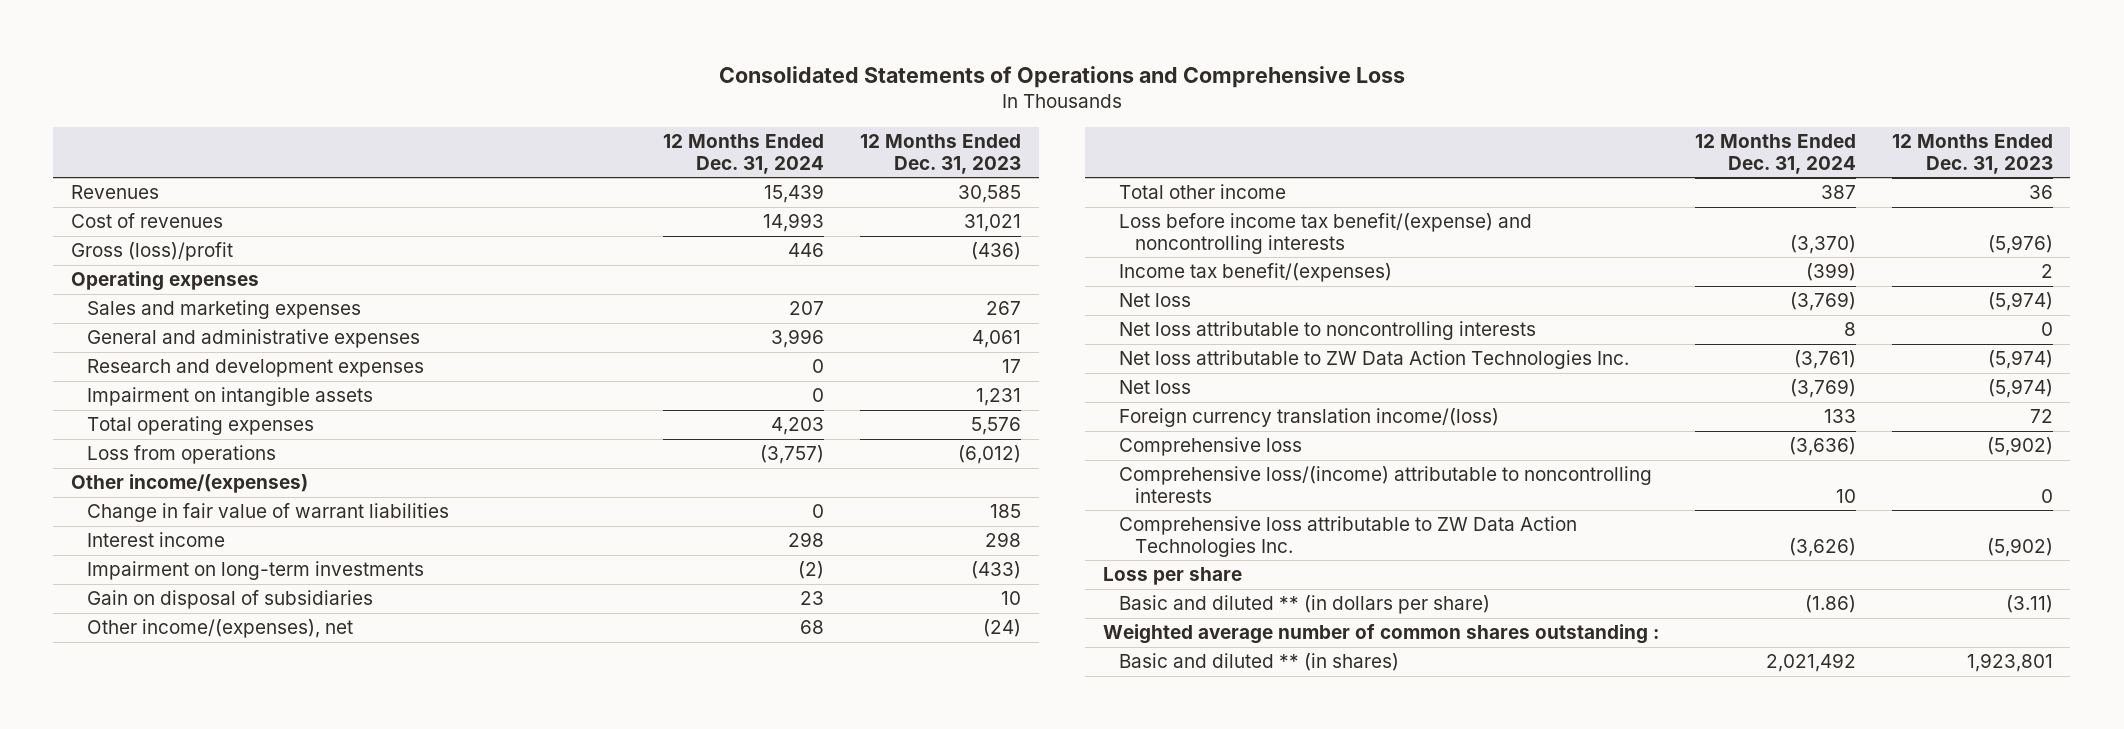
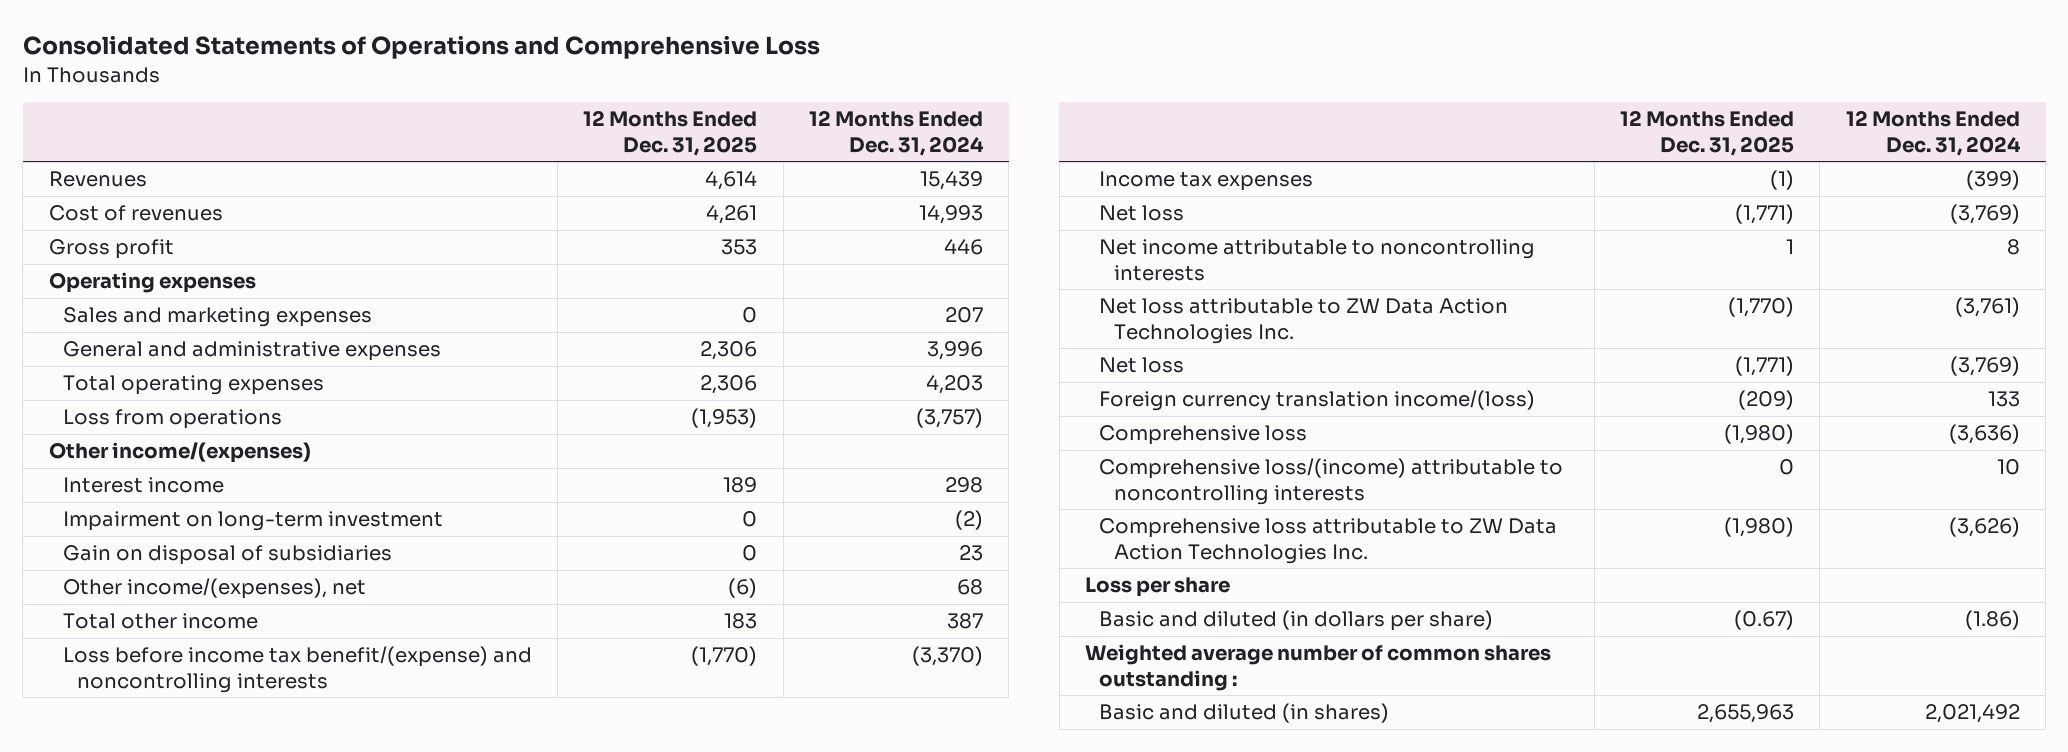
[859,133,1021,174] 12 Months Ended Dec. 31, 2023 -> none
none -> [583,110,758,156] 12 Months Ended Dec. 31, 2025
[71,242,234,262] Gross (loss)/profit -> [48,239,174,260] Gross profit
[87,359,425,378] Research and development expenses -> none
[87,387,374,407] Impairment on intangible assets -> none
[87,503,450,523] Change in fair value of warrant liabilities -> none
[87,561,425,581] Impairment on long-term investments -> [62,511,443,532] Impairment on long-term investment
[1119,263,1393,283] Income tax benefit/(expenses) -> [1099,171,1314,192] Income tax expenses
[1119,321,1537,341] Net loss attributable to noncontrolling interests -> [1099,239,1536,281] Net income attributable to noncontrolling interests
[1119,595,1491,615] Basic and diluted ** (in dollars per share) -> [1099,610,1494,632] Basic and diluted (in dollars per share)
[1119,653,1400,672] Basic and diluted ** (in shares) -> [1099,703,1390,724] Basic and diluted (in shares)

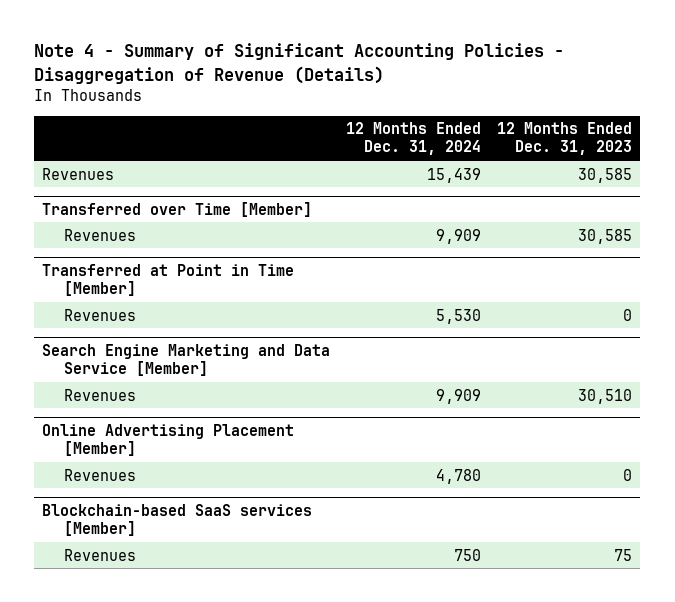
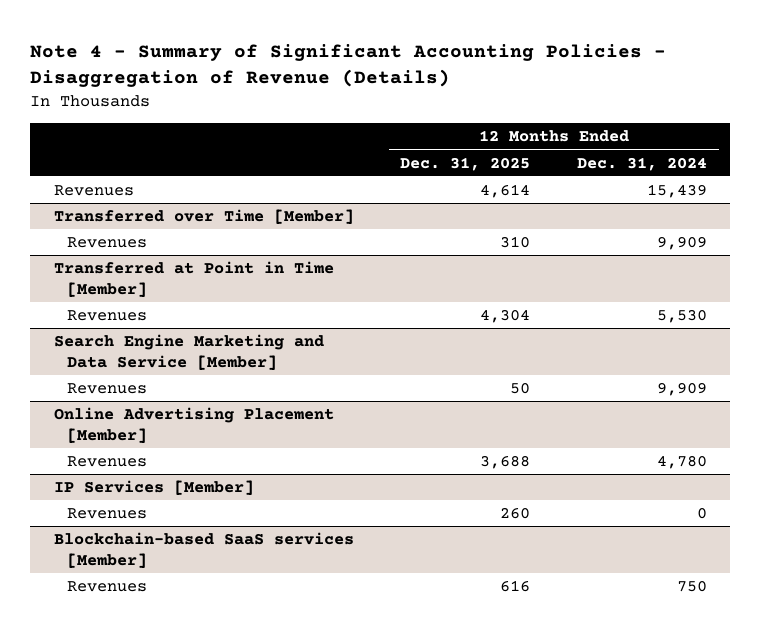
[497,122,633,156] 12 Months Ended Dec. 31, 2023 -> none
none -> [400,156,531,171] Dec. 31, 2025
none -> [53,480,254,496] IP Services [Member]
none -> [66,508,147,520] Revenues

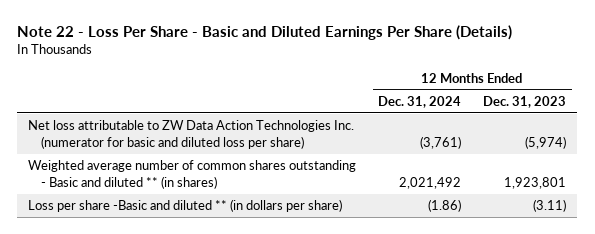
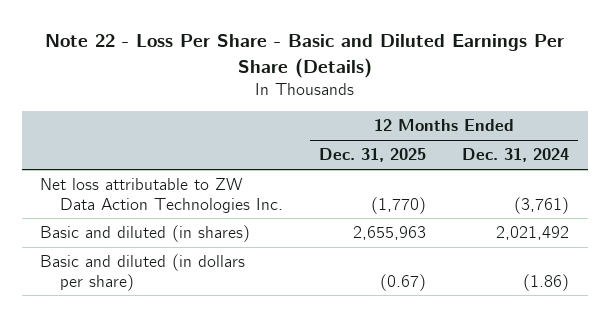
[483,95,567,108] Dec. 31, 2023 -> none
none -> [319,148,427,163] Dec. 31, 2025
[28,120,355,149] Net loss attributable to ZW Data Action Technologies Inc. (numerator for basic and diluted loss per share) -> [40,178,283,213] Net loss attributable to ZW Data Action Technologies Inc.
[28,160,357,189] Weighted average number of common shares outstanding - Basic and diluted ** (in shares) -> [40,225,251,243] Basic and diluted (in shares)
[28,199,343,213] Loss per share -Basic and diluted ** (in dollars per share) -> [40,254,246,291] Basic and diluted (in dollars per share)

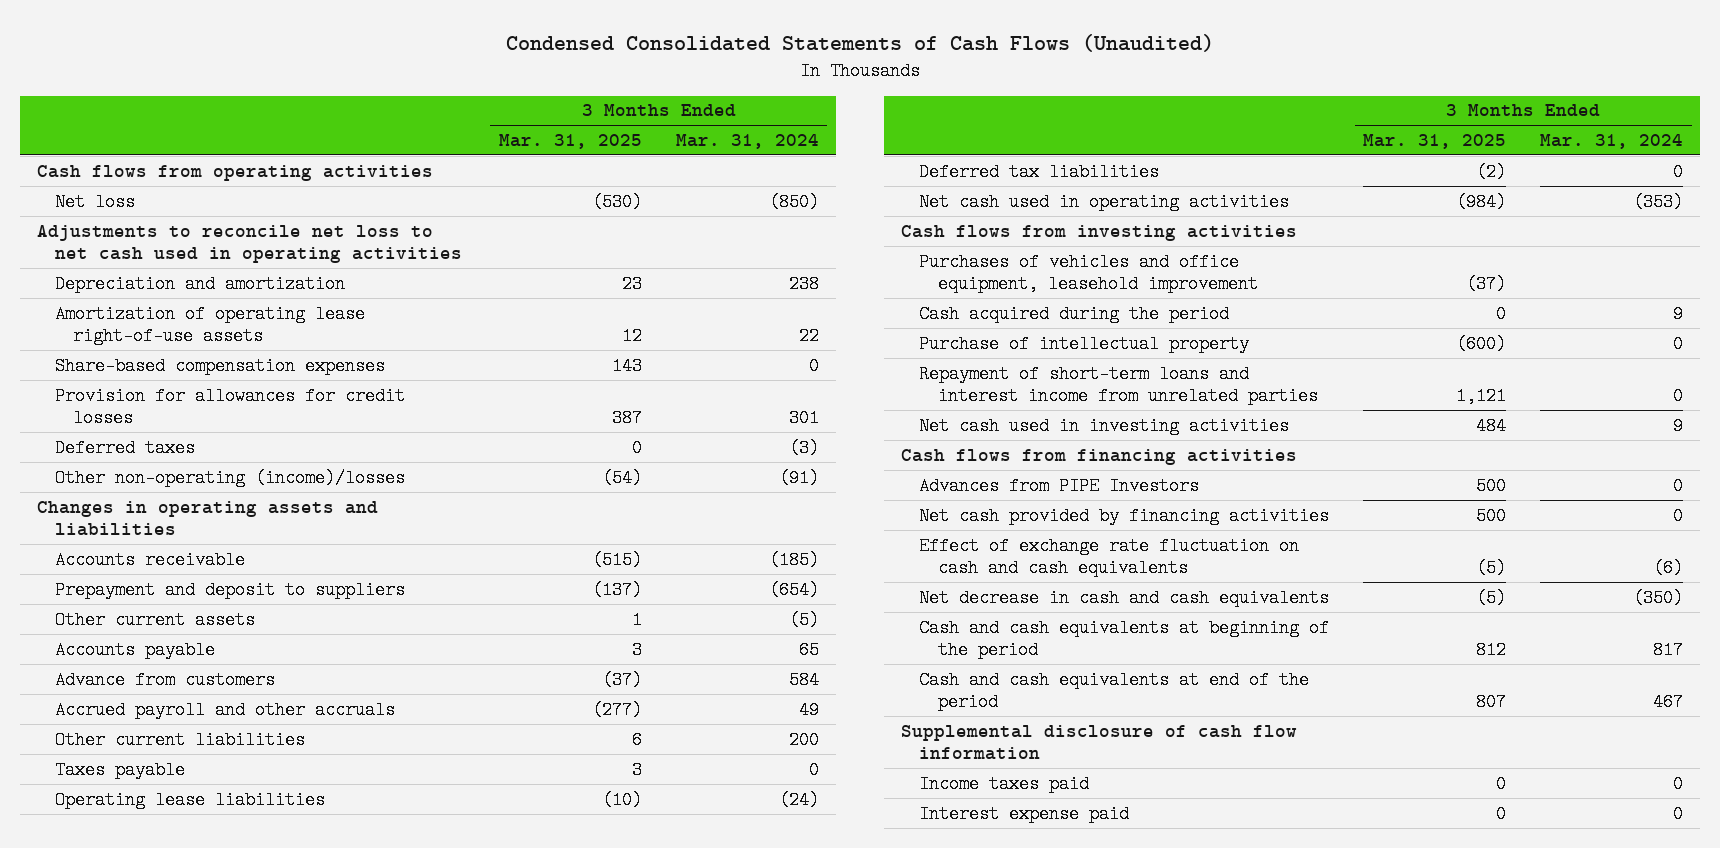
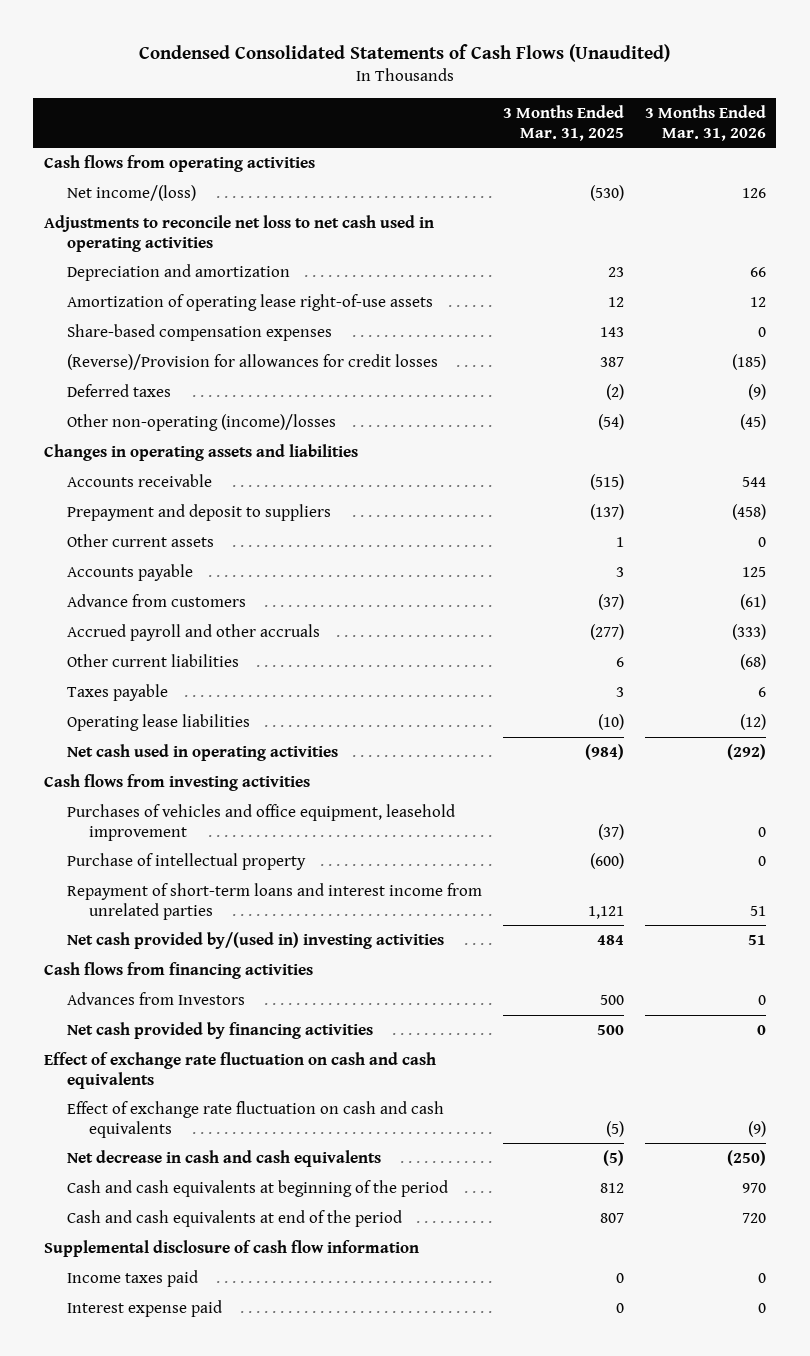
[675,133,819,149] Mar. 31, 2024 -> none
none -> [644,105,766,141] 3 Months Ended Mar. 31, 2026
[55,192,136,211] Net loss -> [66,185,196,202] Net income/(loss)
[55,386,406,428] Provision for allowances for credit losses -> [66,354,438,371] (Reverse)/Provision for allowances for credit losses
[631,438,642,457] 0 -> [605,384,624,401] (2)
[919,162,1160,181] Deferred tax liabilities -> none
[919,304,1230,323] Cash acquired during the period -> none
[919,416,1290,435] Net cash used in investing activities -> [66,932,444,950] Net cash provided by/(used in) investing activities
[919,476,1200,495] Advances from PIPE Investors -> [66,992,245,1006] Advances from Investors
none -> [43,1052,436,1089] Effect of exchange rate fluctuation on cash and cash equivalents

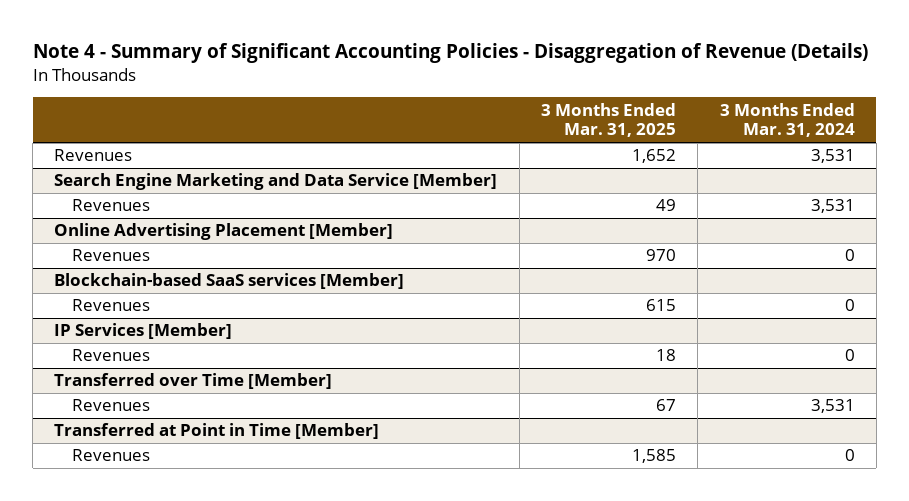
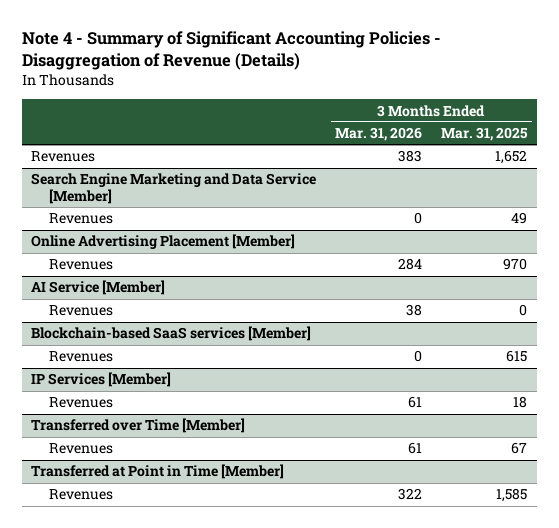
[719,102,855,138] 3 Months Ended Mar. 31, 2024 -> none
none -> [335,127,423,142] Mar. 31, 2026
none -> [31,280,166,296] AI Service [Member]
none -> [49,305,114,317] Revenues

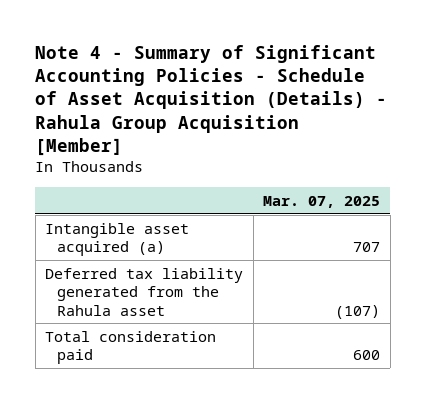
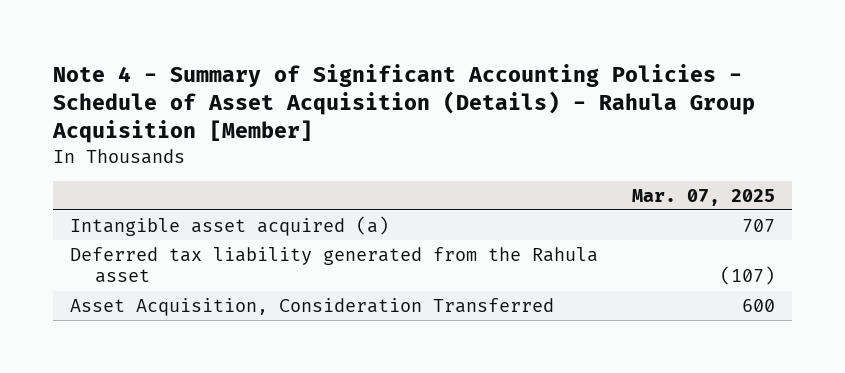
[45,330,217,365] Total consideration paid -> [70,297,555,316] Asset Acquisition, Consideration Transferred

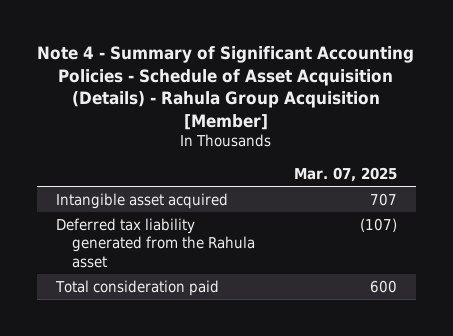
[70,215,390,236] Intangible asset acquired (a) -> [56,193,229,210] Intangible asset acquired
[70,297,555,316] Asset Acquisition, Consideration Transferred -> [55,280,220,297] Total consideration paid

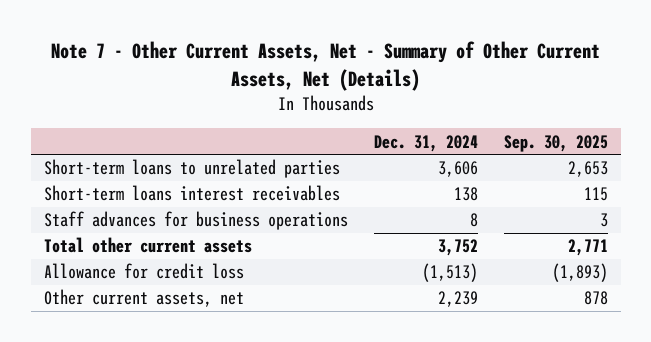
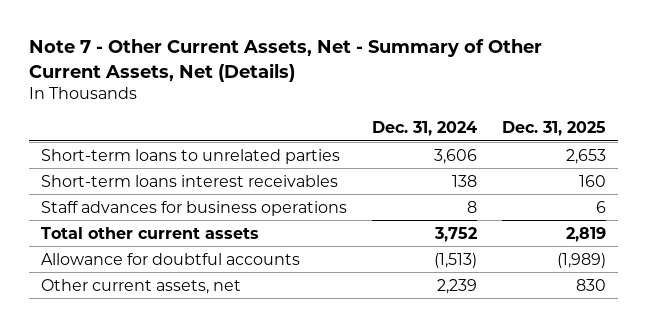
[503,134,608,152] Sep. 30, 2025 -> none
none -> [502,121,607,137] Dec. 31, 2025
[43,263,244,280] Allowance for credit loss -> [41,252,301,265] Allowance for doubtful accounts

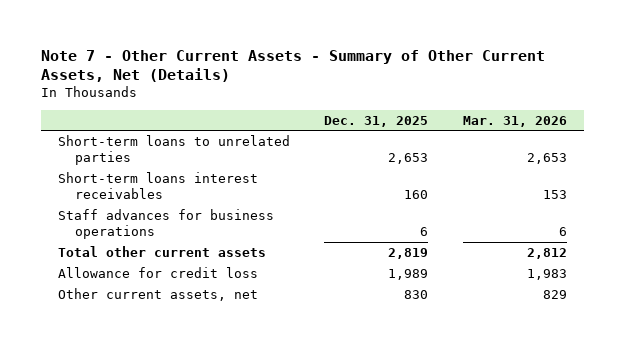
[28,39,542,82] Note 7 - Other Current Assets, Net - Summary of Other Current Assets, Net (Details) -> [40,49,545,83] Note 7 - Other Current Assets - Summary of Other Current Assets, Net (Details)
[372,121,478,137] Dec. 31, 2024 -> none
none -> [462,115,567,127] Mar. 31, 2026
[41,252,301,265] Allowance for doubtful accounts -> [58,266,259,278] Allowance for credit loss
[557,252,607,268] (1,989) -> [388,268,429,280] 1,989

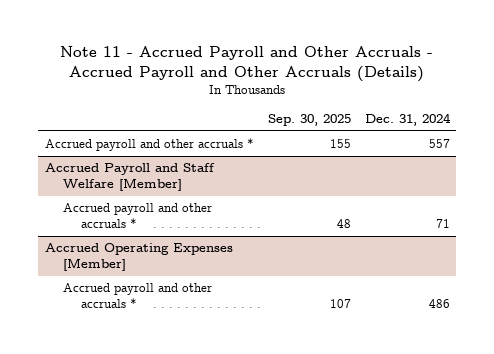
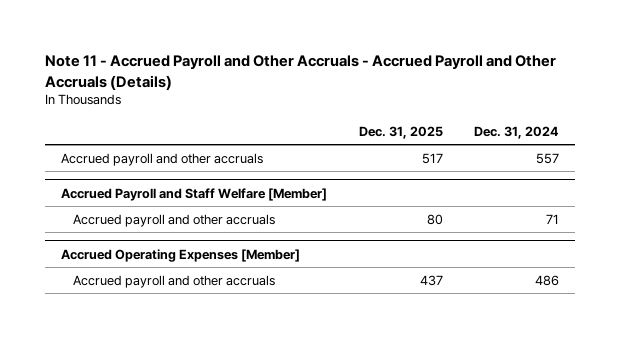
[267,113,351,126] Sep. 30, 2025 -> none
none -> [358,125,443,139] Dec. 31, 2025
[44,138,254,152] Accrued payroll and other accruals * -> [61,152,264,166] Accrued payroll and other accruals
[62,203,212,228] Accrued payroll and other accruals * -> [73,213,276,227] Accrued payroll and other accruals
[62,283,212,308] Accrued payroll and other accruals * -> [73,274,276,288] Accrued payroll and other accruals

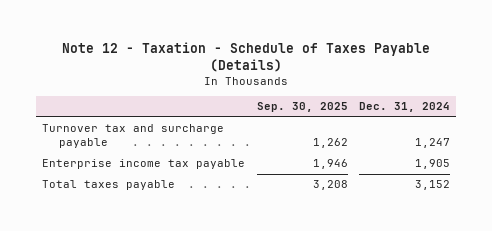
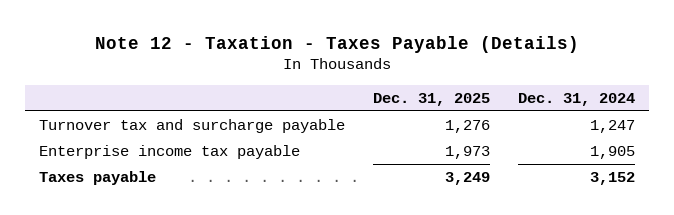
[62,42,431,73] Note 12 - Taxation - Schedule of Taxes Payable (Details) -> [94,35,579,53] Note 12 - Taxation - Taxes Payable (Details)
[256,102,348,113] Sep. 30, 2025 -> none
none -> [372,92,490,106] Dec. 31, 2025
[41,180,175,191] Total taxes payable -> [38,171,156,186] Taxes payable

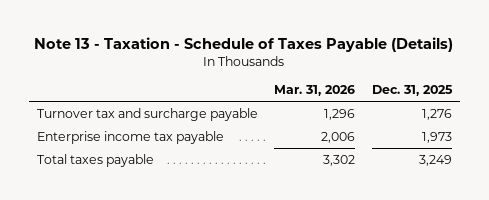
[94,35,579,53] Note 12 - Taxation - Taxes Payable (Details) -> [34,36,454,52] Note 13 - Taxation - Schedule of Taxes Payable (Details)
[518,92,636,106] Dec. 31, 2024 -> none
none -> [274,85,356,97] Mar. 31, 2026
[38,171,156,186] Taxes payable -> [37,154,155,168] Total taxes payable

